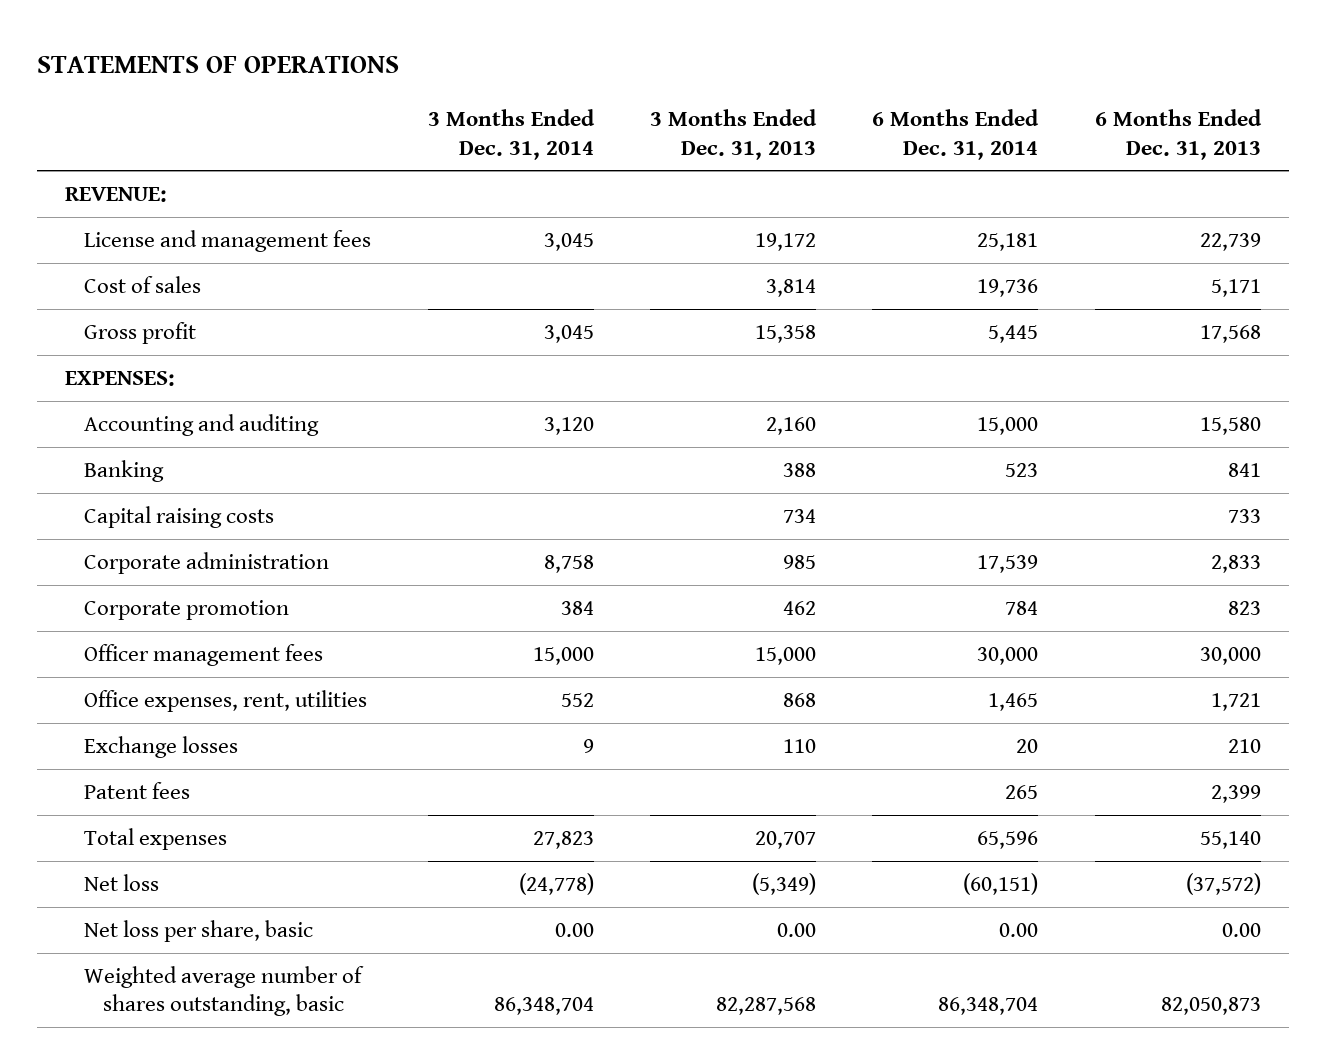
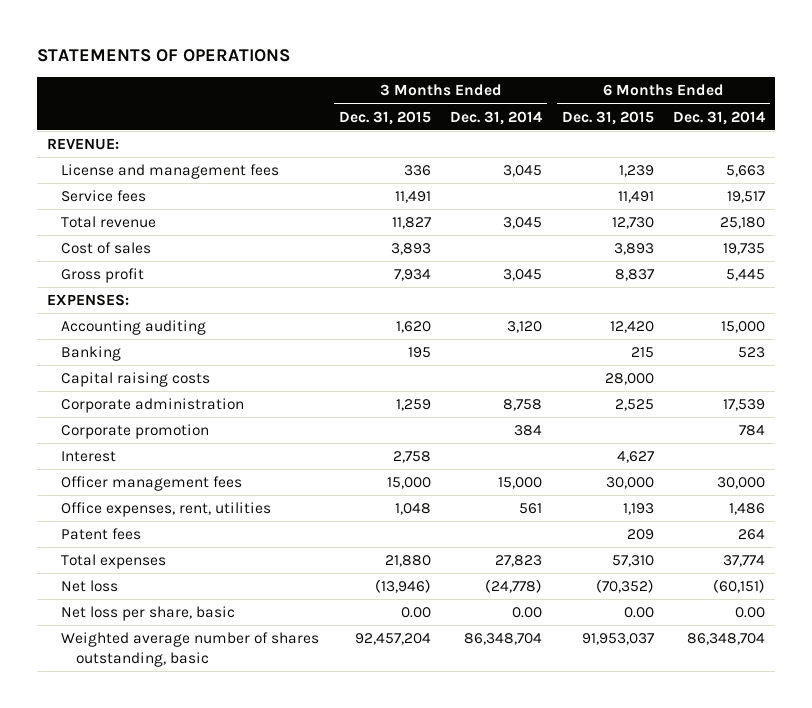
[650,109,818,160] 3 Months Ended Dec. 31, 2013 -> none
[1094,109,1262,160] 6 Months Ended Dec. 31, 2013 -> none
none -> [338,110,431,125] Dec. 31, 2015
none -> [561,110,654,125] Dec. 31, 2015
[977,233,1039,252] 25,181 -> [726,165,766,178] 5,663
none -> [61,190,147,203] Service fees
none -> [61,216,157,229] Total revenue
[977,279,1039,298] 19,736 -> [723,243,766,256] 19,735
[84,414,320,437] Accounting and auditing -> [61,320,207,336] Accounting auditing
none -> [61,451,117,463] Interest
[84,736,239,759] Exchange losses -> none
[560,693,594,708] 552 -> [519,503,543,515] 561
[988,693,1039,712] 1,465 -> [729,503,766,516] 1,486
[1005,785,1039,800] 265 -> [738,529,766,541] 264
[977,831,1039,850] 65,596 -> [723,555,766,568] 37,774

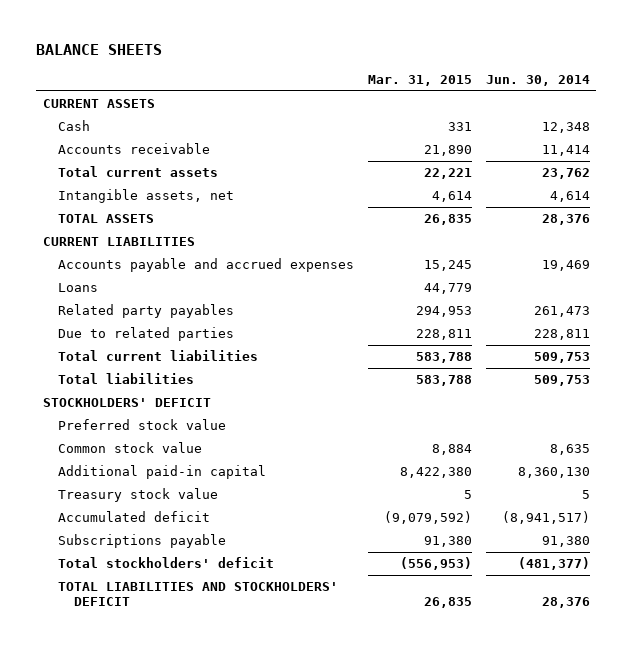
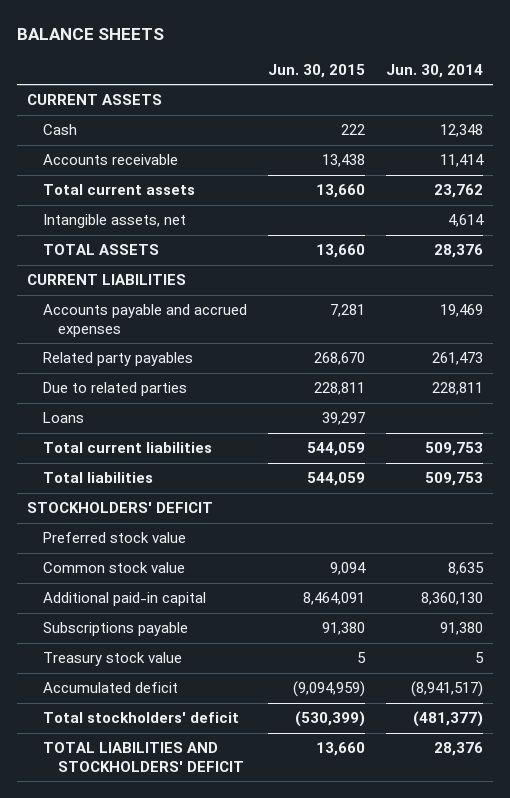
[367,74,472,86] Mar. 31, 2015 -> none
none -> [267,64,365,79] Jun. 30, 2015
[58,283,99,293] Loans -> [42,412,84,424] Loans
[58,534,227,549] Subscriptions payable -> [42,622,188,637] Subscriptions payable

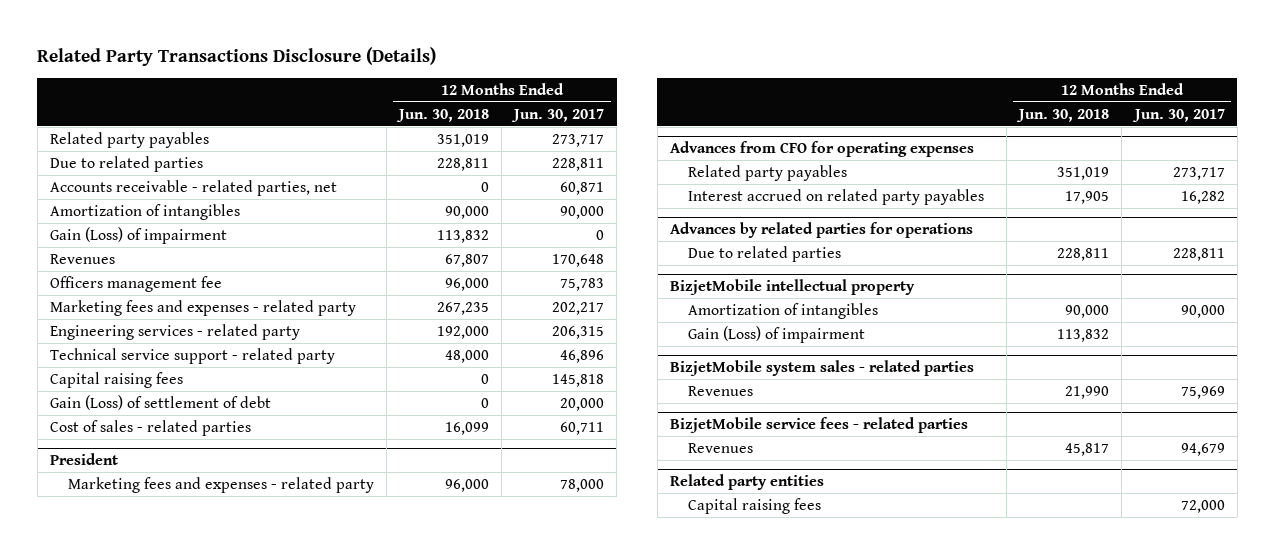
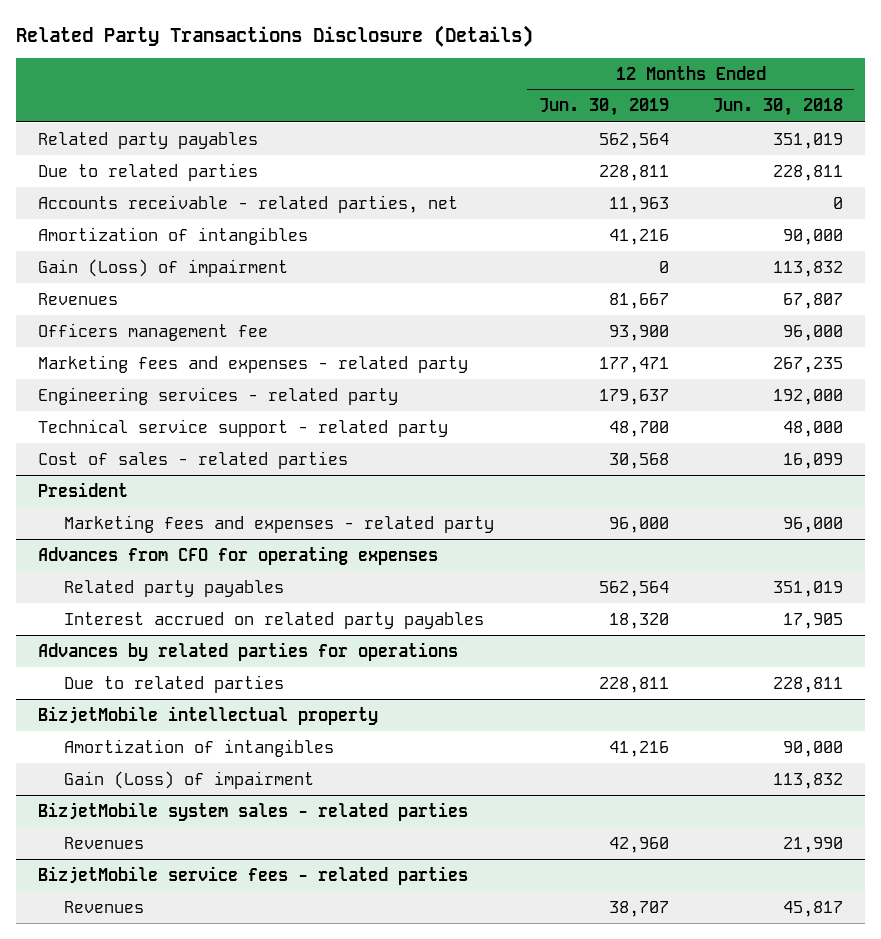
[511,108,605,122] Jun. 30, 2017 -> none
none -> [538,98,669,117] Jun. 30, 2019
[49,371,183,388] Capital raising fees -> none
[49,394,271,410] Gain (Loss) of settlement of debt -> none
[669,474,824,491] Related party entities -> none
[688,497,822,514] Capital raising fees -> none

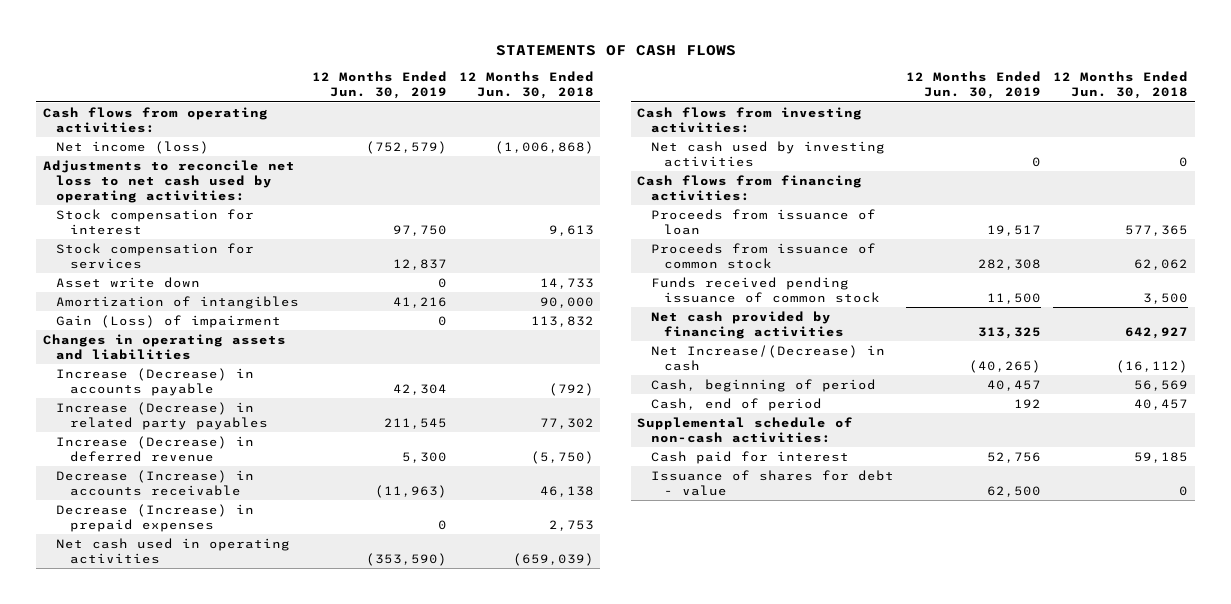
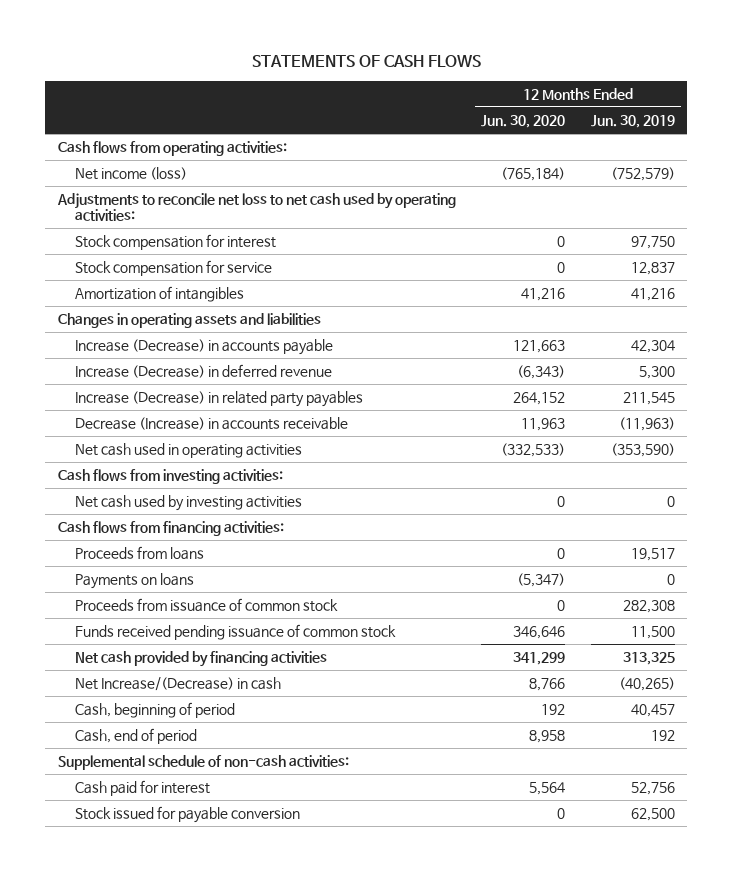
[459,71,595,100] 12 Months Ended Jun. 30, 2018 -> none
none -> [481,115,566,129] Jun. 30, 2020
[56,276,201,288] Asset write down -> none
[56,242,255,269] Stock compensation for services -> [74,260,272,277] Stock compensation for service
[56,314,282,328] Gain (Loss) of impairment -> none
[56,401,269,430] Increase (Decrease) in related party payables -> [74,391,363,408] Increase (Decrease) in related party payables
[56,503,255,532] Decrease (Increase) in prepaid expenses -> none
[650,208,876,235] Proceeds from issuance of loan -> [74,546,204,561] Proceeds from loans
none -> [74,573,194,590] Payments on loans
[650,469,894,496] Issuance of shares for debt - value -> [74,806,300,824] Stock issued for payable conversion

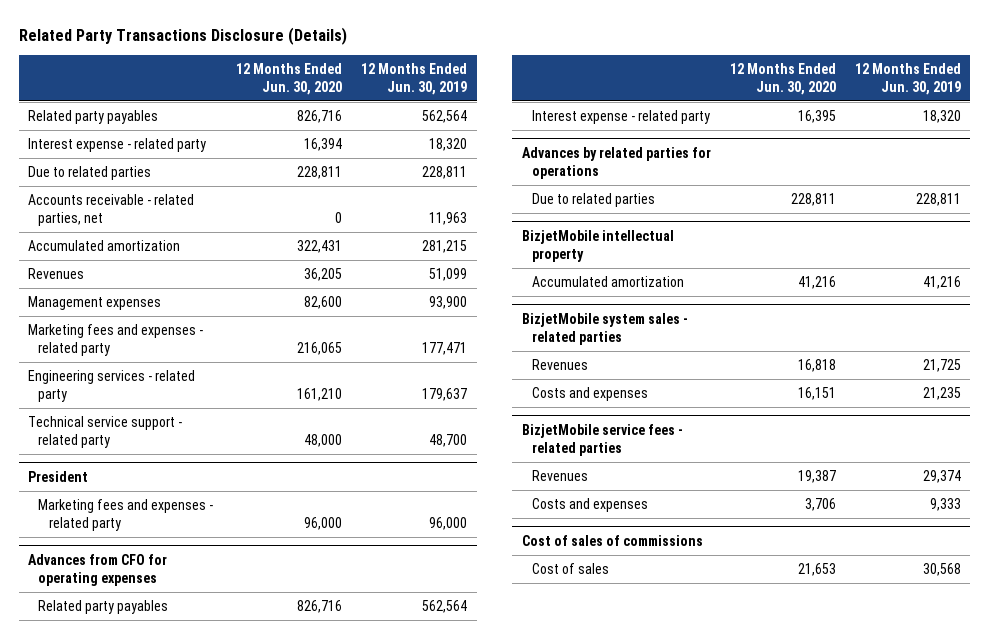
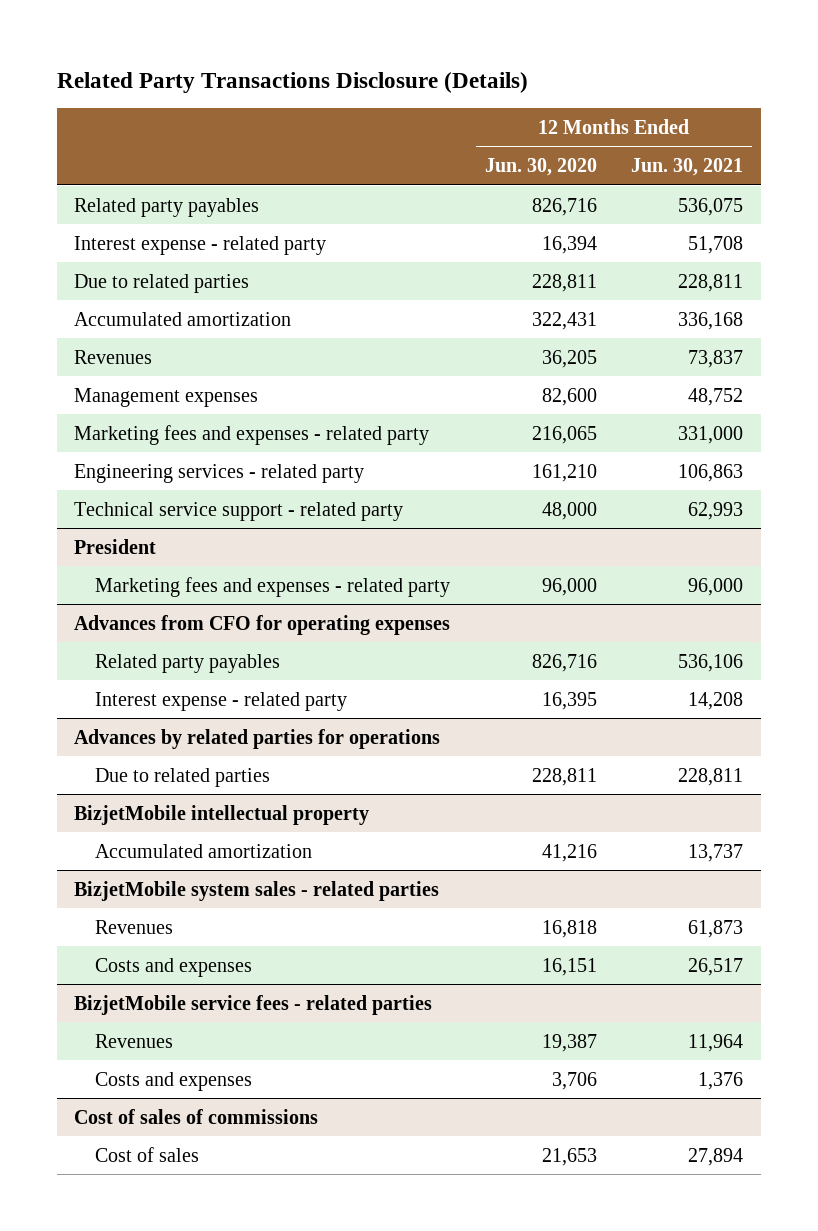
[361,62,468,95] 12 Months Ended Jun. 30, 2019 -> none
none -> [631,157,744,176] Jun. 30, 2021
[28,194,195,226] Accounts receivable - related parties, net -> none

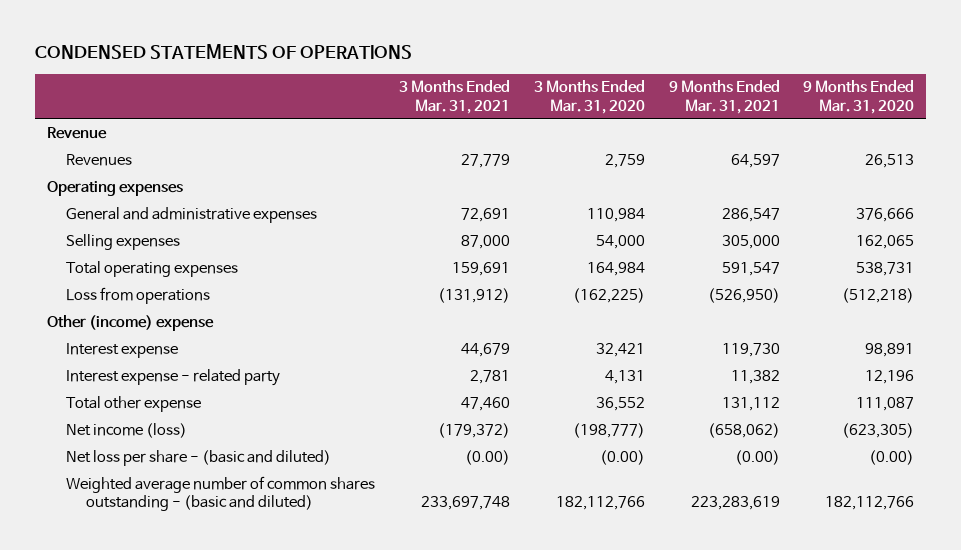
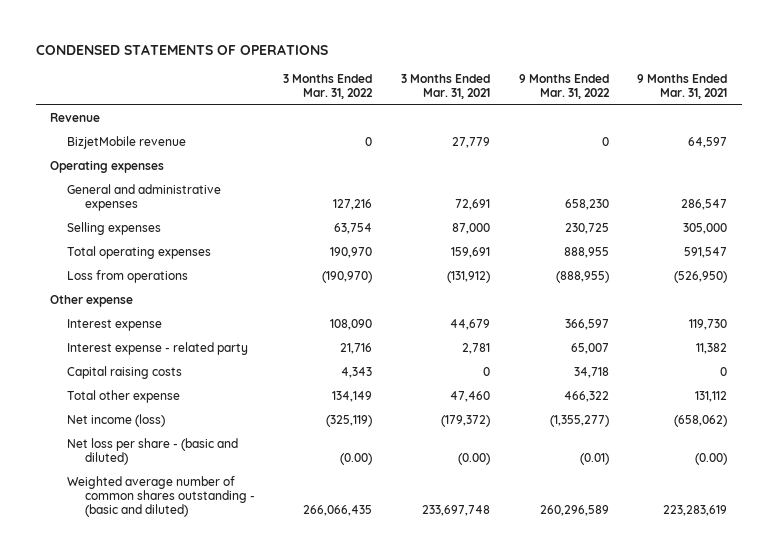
[533,80,645,114] 3 Months Ended Mar. 31, 2020 -> none
[803,80,915,114] 9 Months Ended Mar. 31, 2020 -> none
none -> [283,73,374,100] 3 Months Ended Mar. 31, 2022
none -> [518,73,610,100] 9 Months Ended Mar. 31, 2022
[66,153,133,166] Revenues -> [67,136,187,150] BizjetMobile revenue
[46,314,214,331] Other (income) expense -> [50,295,134,308] Other expense
none -> [67,366,183,380] Capital raising costs

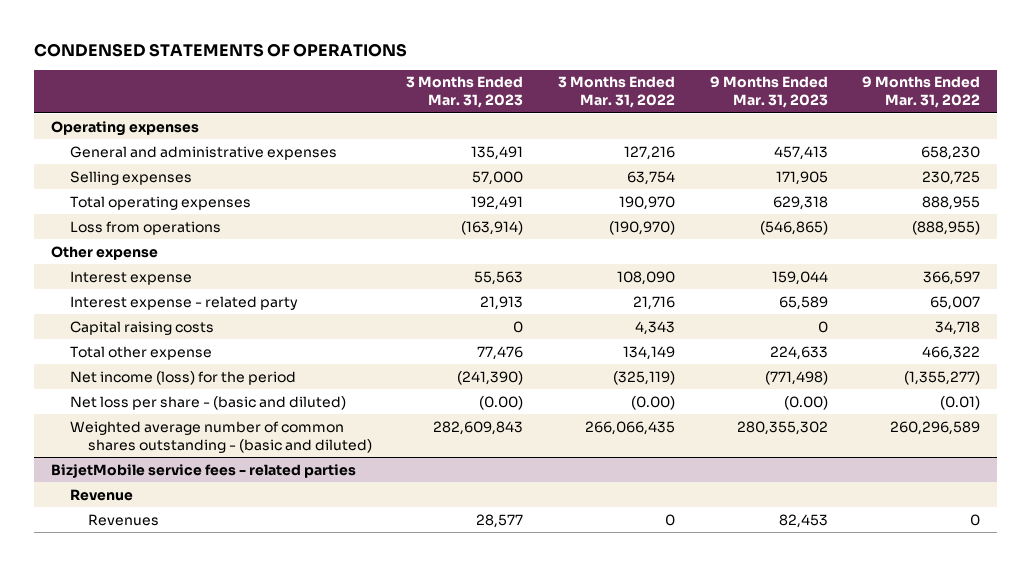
[401,73,491,100] 3 Months Ended Mar. 31, 2021 -> none
[637,73,728,100] 9 Months Ended Mar. 31, 2021 -> none
none -> [406,76,524,109] 3 Months Ended Mar. 31, 2023
none -> [709,76,828,109] 9 Months Ended Mar. 31, 2023
[50,113,101,123] Revenue -> none
[67,136,187,150] BizjetMobile revenue -> none
[67,414,166,428] Net income (loss) -> [69,370,296,385] Net income (loss) for the period
none -> [51,463,357,478] BizjetMobile service fees - related parties
none -> [69,488,133,501] Revenue
none -> [87,513,159,526] Revenues

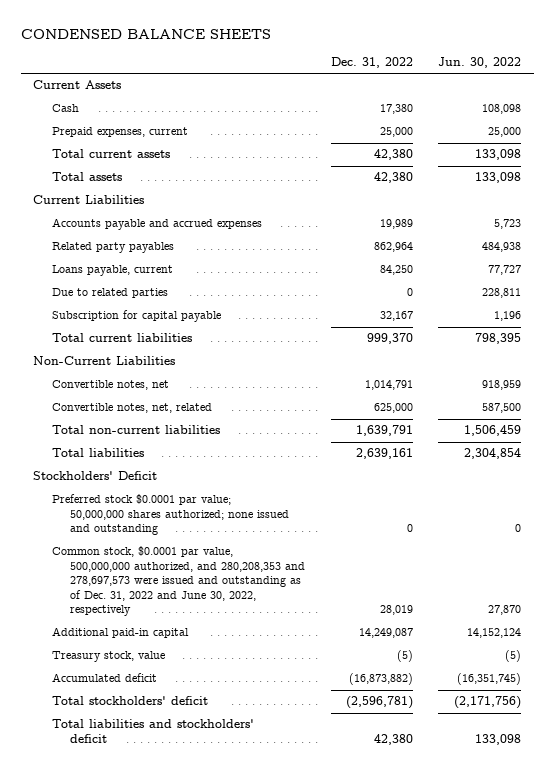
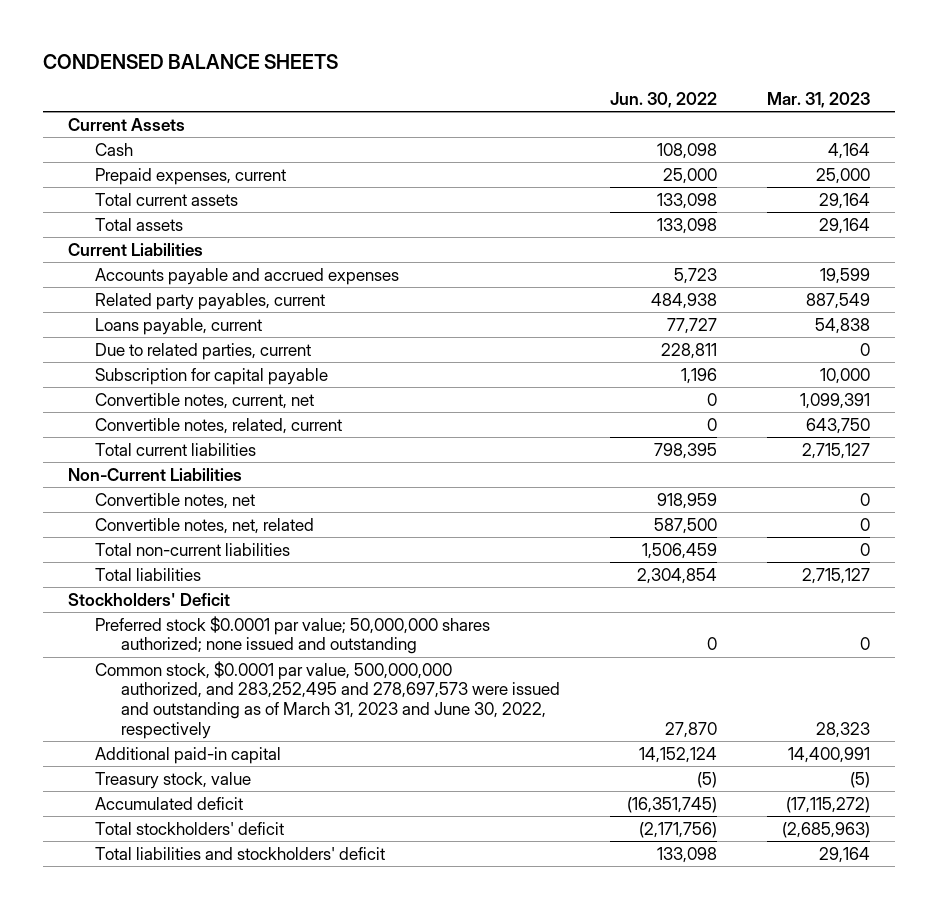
[330,57,413,69] Dec. 31, 2022 -> none
none -> [767,91,871,108] Mar. 31, 2023
[51,242,174,254] Related party payables -> [94,292,325,310] Related party payables, current
[51,288,168,299] Due to related parties -> [94,342,311,360] Due to related parties, current
none -> [94,392,314,409] Convertible notes, current, net
none -> [94,417,342,434] Convertible notes, related, current
[51,546,306,617] Common stock, $0.0001 par value, 500,000,000 authorized, and 280,208,353 and 278,697,573 were issued and outstanding as of Dec. 31, 2022 and June 30, 2022, respectively -> [94,660,561,739] Common stock, $0.0001 par value, 500,000,000 authorized, and 283,252,495 and 278,697,573 were issued and outstanding as of March 31, 2023 and June 30, 2022, respectively

